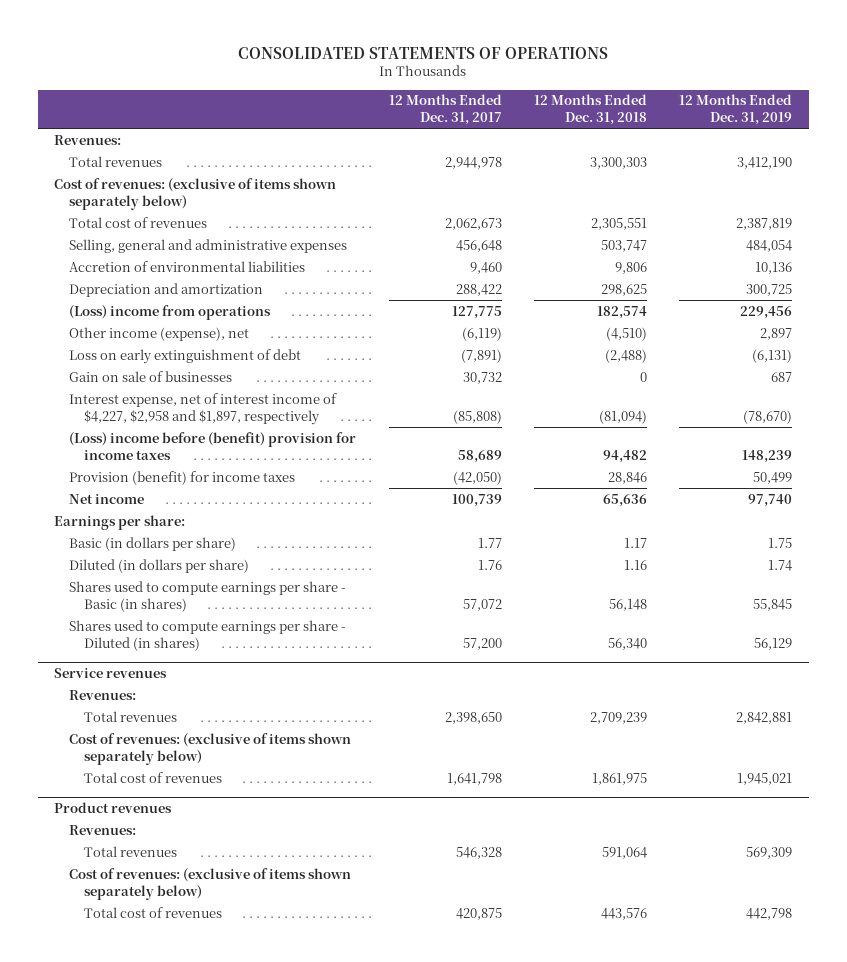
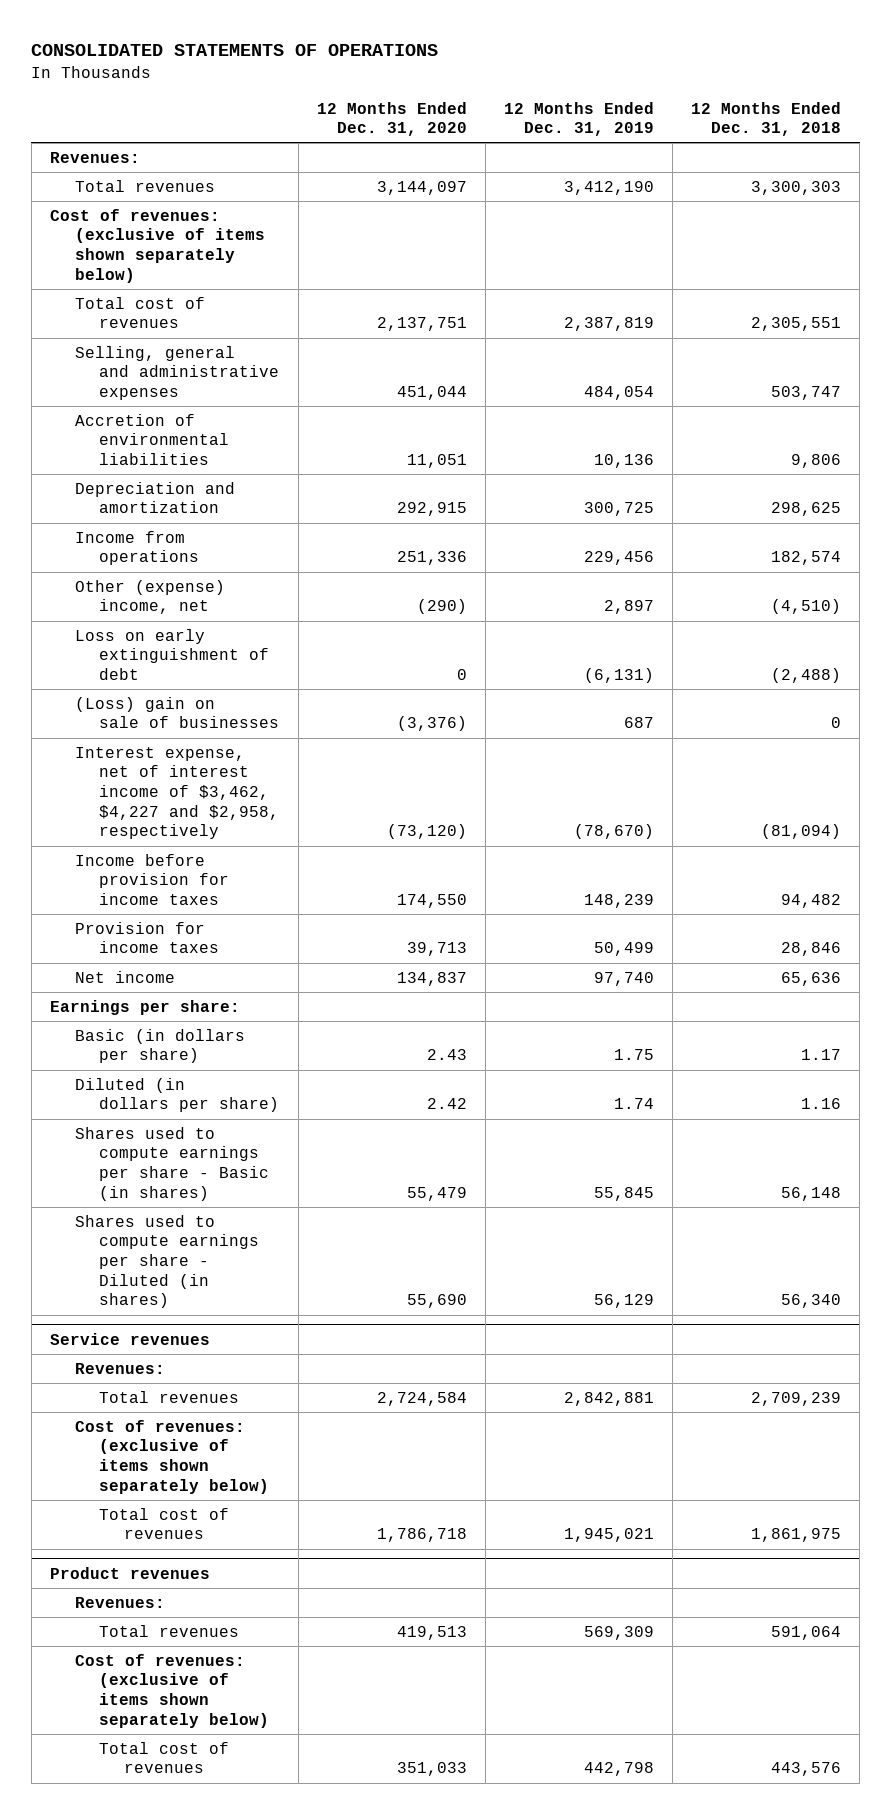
[388,94,502,126] 12 Months Ended Dec. 31, 2017 -> none
none -> [316,101,467,137] 12 Months Ended Dec. 31, 2020
[69,304,272,320] (Loss) income from operations -> [74,530,200,566] Income from operations
[69,326,250,341] Other income (expense), net -> [74,579,225,615] Other (expense) income, net
[69,370,233,382] Gain on sale of businesses -> [74,696,280,729] (Loss) gain on sale of businesses
[69,392,338,425] Interest expense, net of interest income of $4,227, $2,958 and $1,897, respectively -> [74,746,280,840] Interest expense, net of interest income of $3,462, $4,227 and $2,958, respectively
[69,431,357,460] (Loss) income before (benefit) provision for income taxes -> [74,853,230,906] Income before provision for income taxes
[69,470,296,485] Provision (benefit) for income taxes -> [74,921,220,954] Provision for income taxes

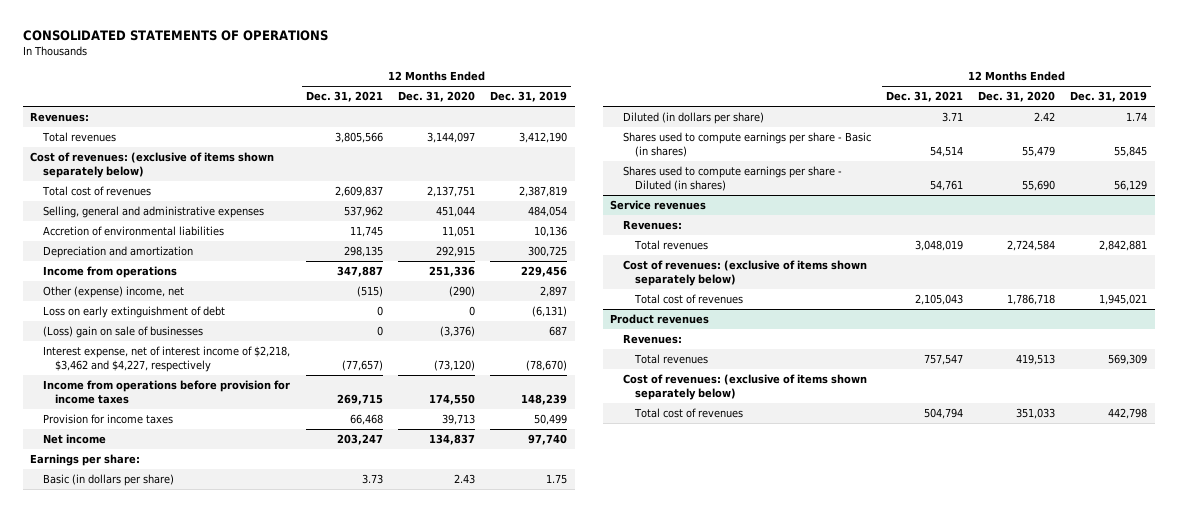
[690,101,841,137] 12 Months Ended Dec. 31, 2018 -> none
none -> [305,91,383,103] Dec. 31, 2021
[74,746,280,840] Interest expense, net of interest income of $3,462, $4,227 and $2,958, respectively -> [42,346,290,373] Interest expense, net of interest income of $2,218, $3,462 and $4,227, respectively
[74,853,230,906] Income before provision for income taxes -> [42,380,290,405] Income from operations before provision for income taxes

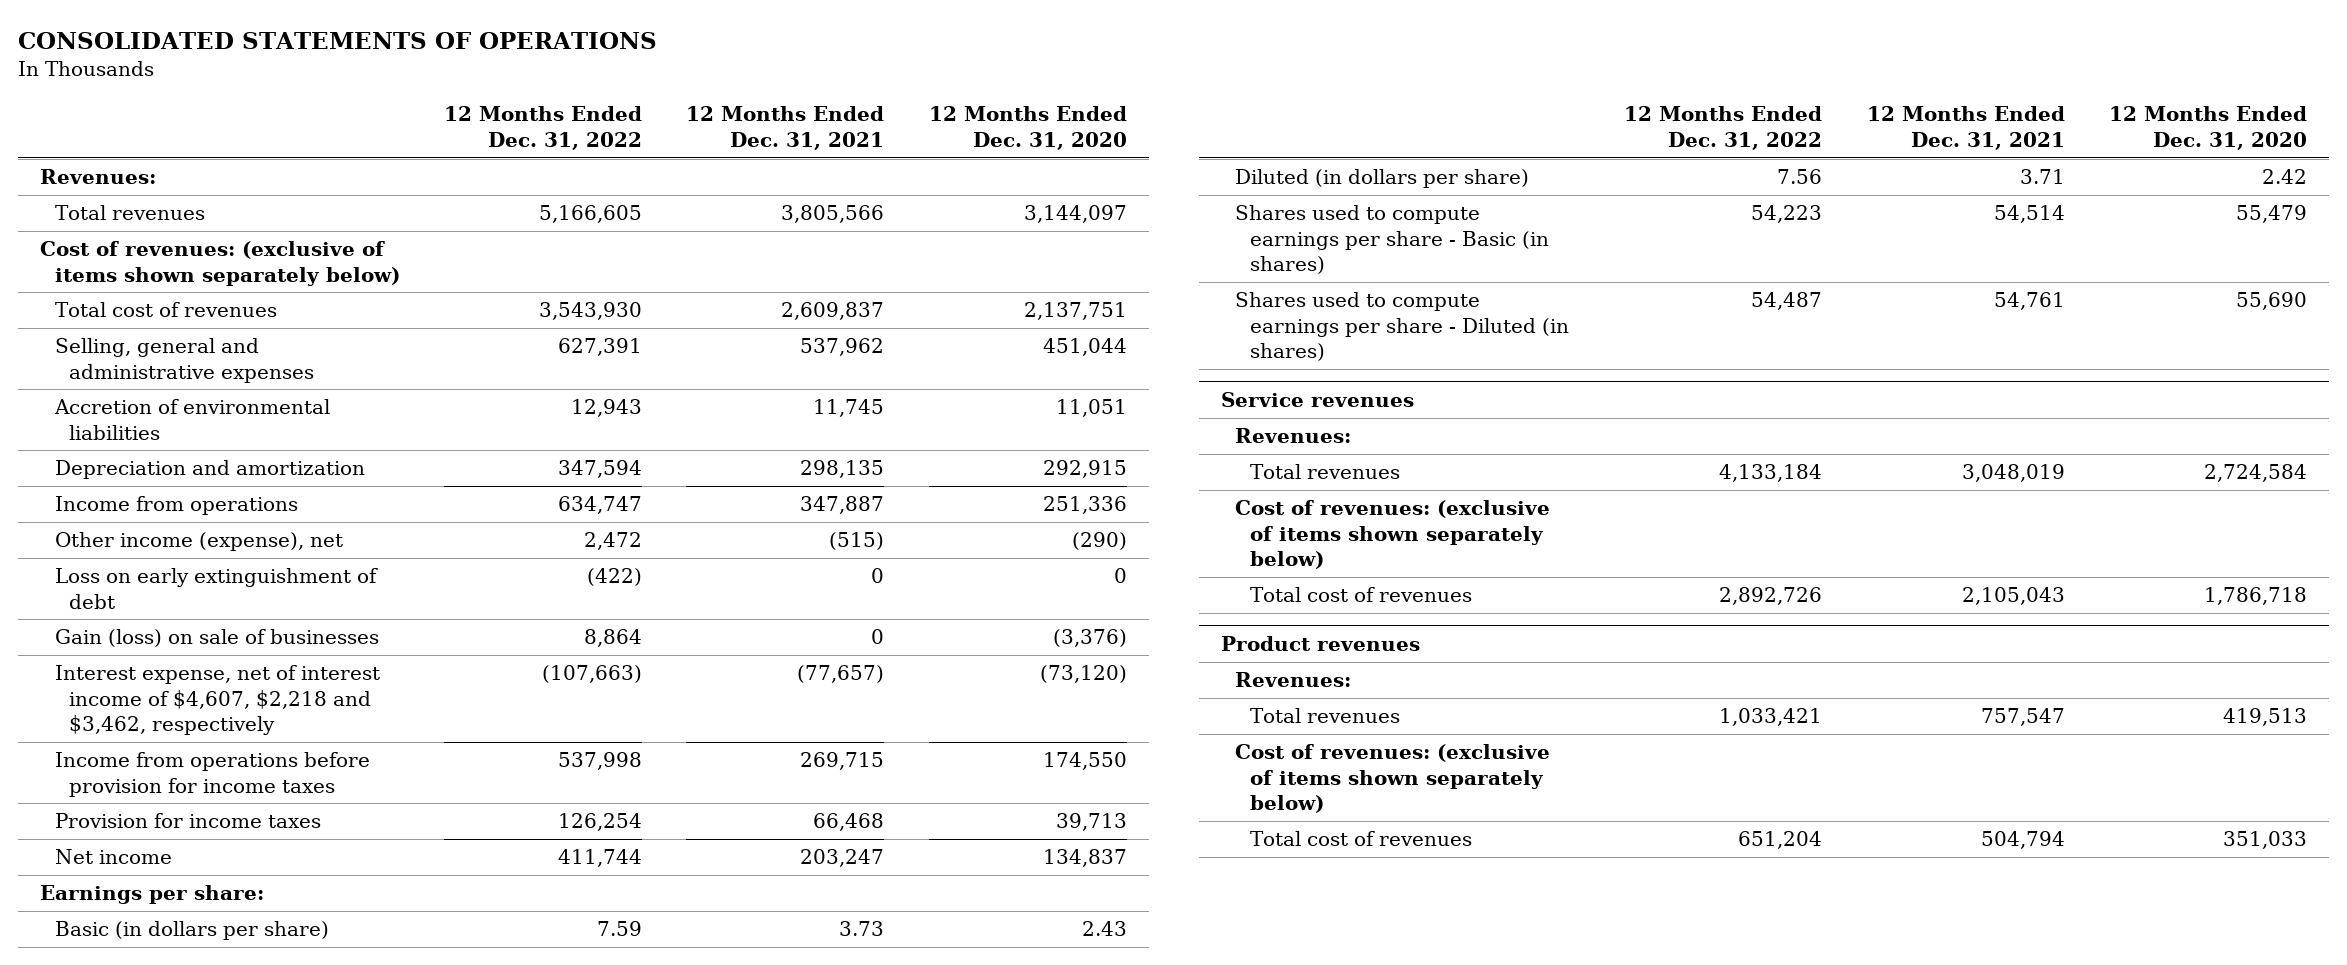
[490,91,568,103] Dec. 31, 2019 -> none
none -> [444,106,643,151] 12 Months Ended Dec. 31, 2022
[42,286,184,299] Other (expense) income, net -> [54,532,343,552] Other income (expense), net
[42,326,203,339] (Loss) gain on sale of businesses -> [54,629,379,648] Gain (loss) on sale of businesses
[42,346,290,373] Interest expense, net of interest income of $2,218, $3,462 and $4,227, respectively -> [54,665,380,736] Interest expense, net of interest income of $4,607, $2,218 and $3,462, respectively

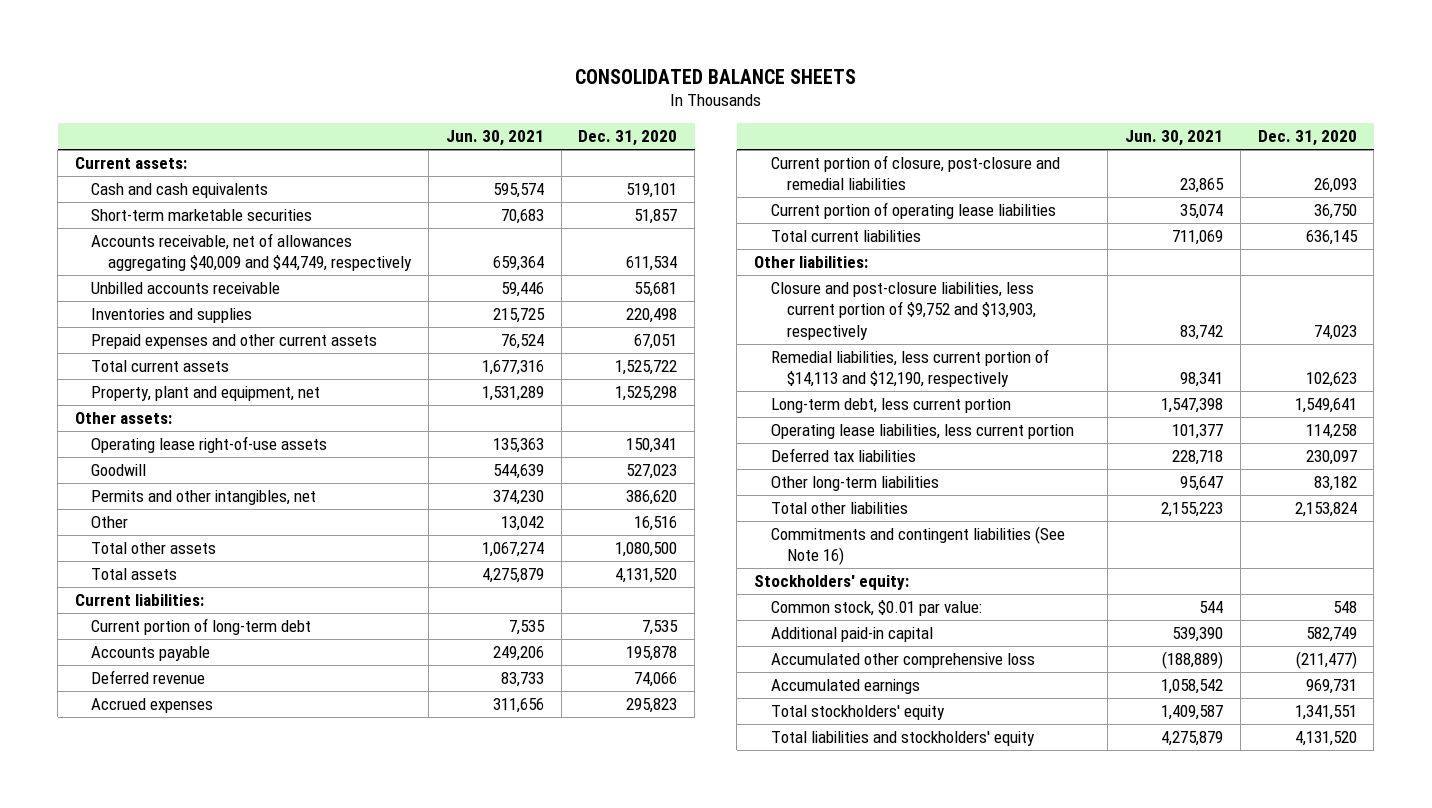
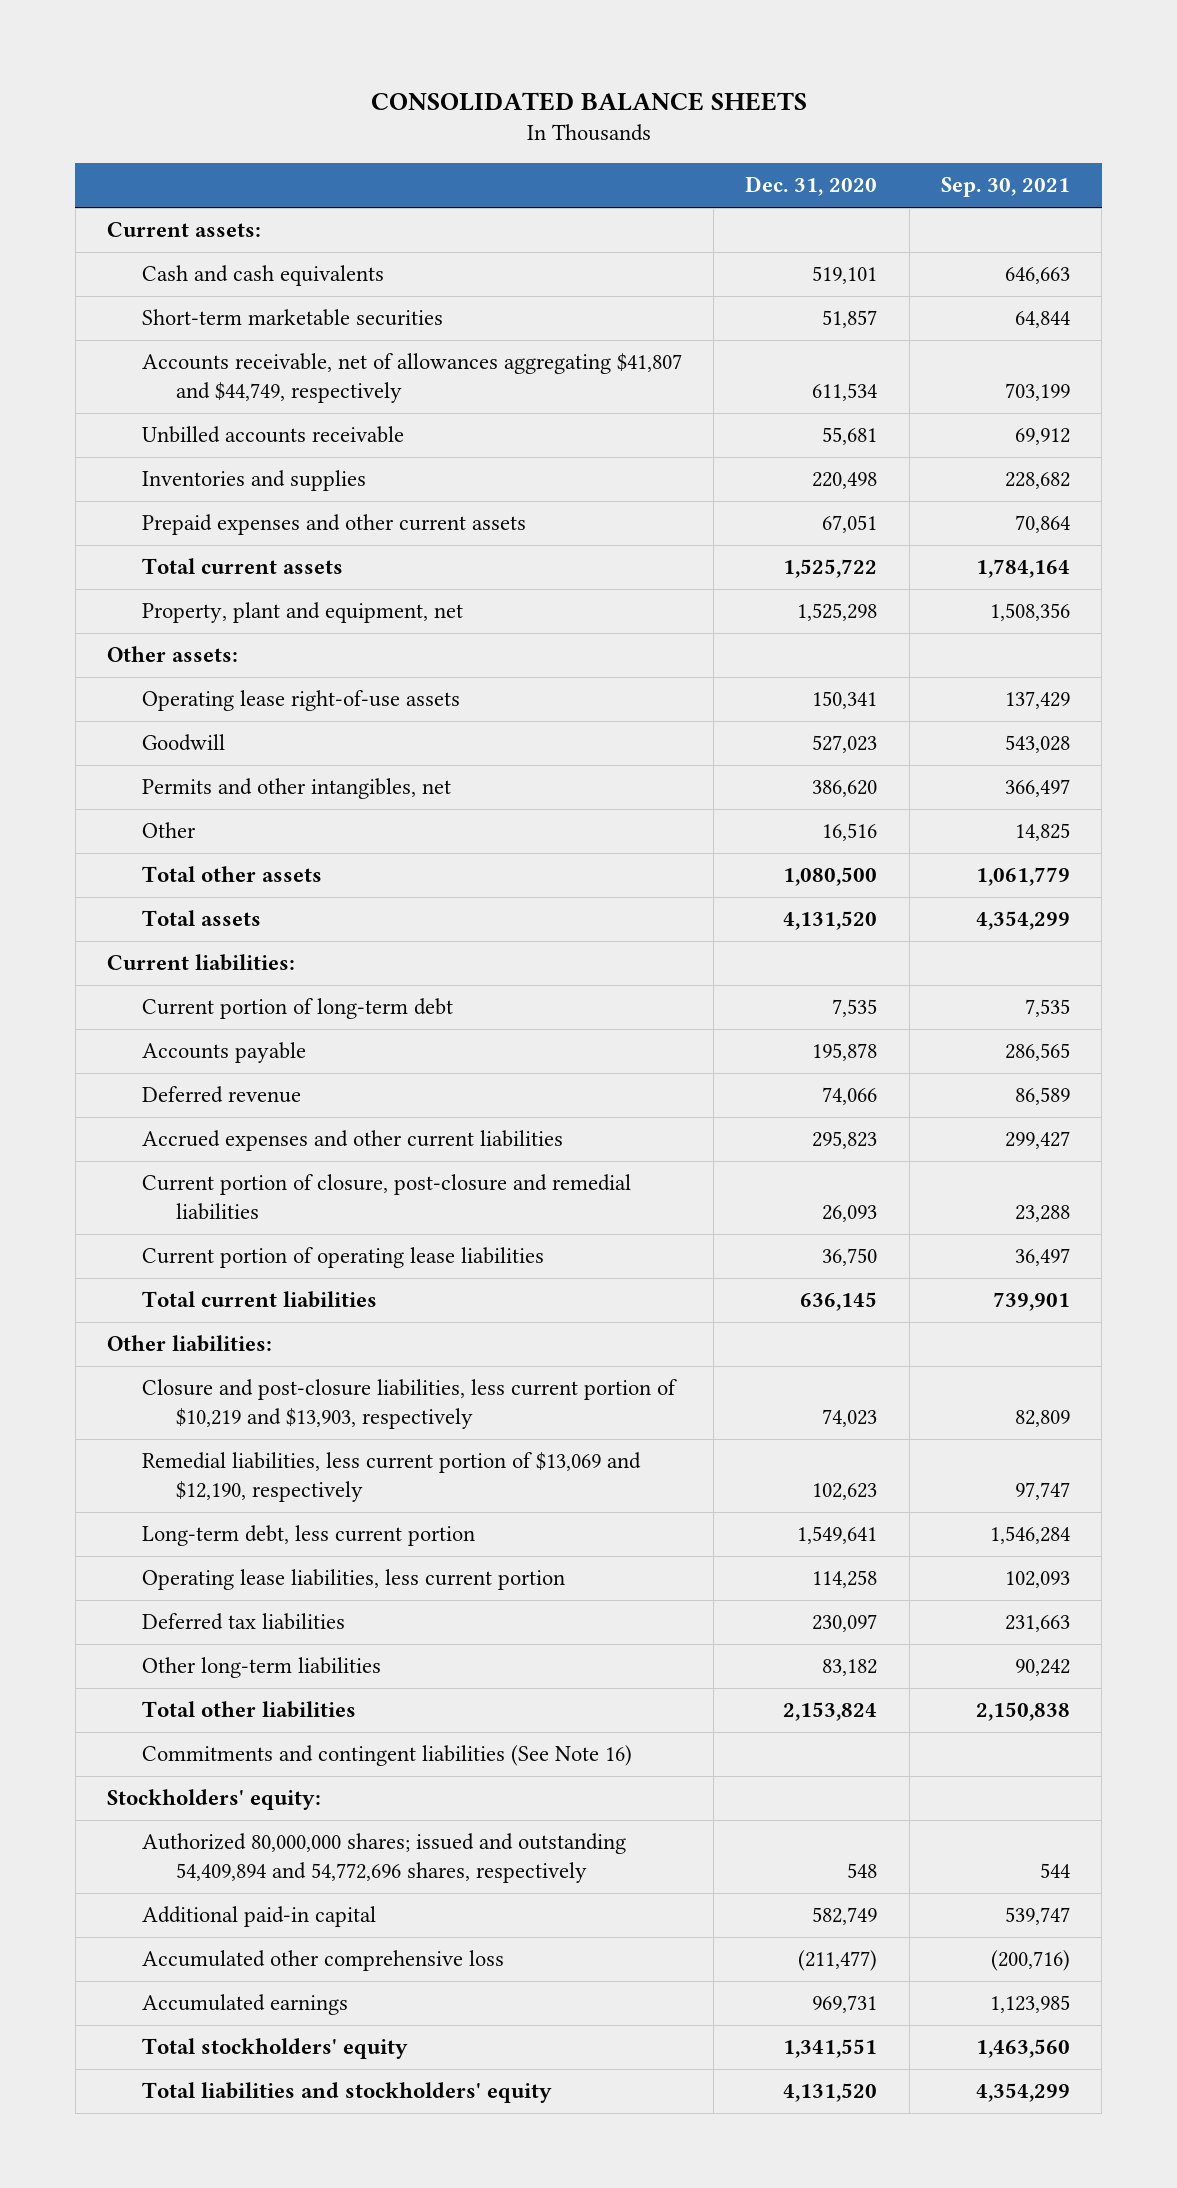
[445,130,544,147] Jun. 30, 2021 -> none
none -> [941,177,1071,198] Sep. 30, 2021
[91,232,412,272] Accounts receivable, net of allowances aggregating $40,009 and $44,749, respectively -> [141,353,682,404] Accounts receivable, net of allowances aggregating $41,807 and $44,749, respectively
[91,697,214,713] Accrued expenses -> [141,1130,563,1152] Accrued expenses and other current liabilities
[770,281,1036,340] Closure and post-closure liabilities, less current portion of $9,752 and $13,903, respectively -> [141,1379,677,1430] Closure and post-closure liabilities, less current portion of $10,219 and $13,903, respectively
[770,348,1049,388] Remedial liabilities, less current portion of $14,113 and $12,190, respectively -> [141,1452,641,1503] Remedial liabilities, less current portion of $13,069 and $12,190, respectively
[770,599,982,616] Common stock, $0.01 par value: -> [141,1833,626,1884] Authorized 80,000,000 shares; issued and outstanding 54,409,894 and 54,772,696 shares, respectively

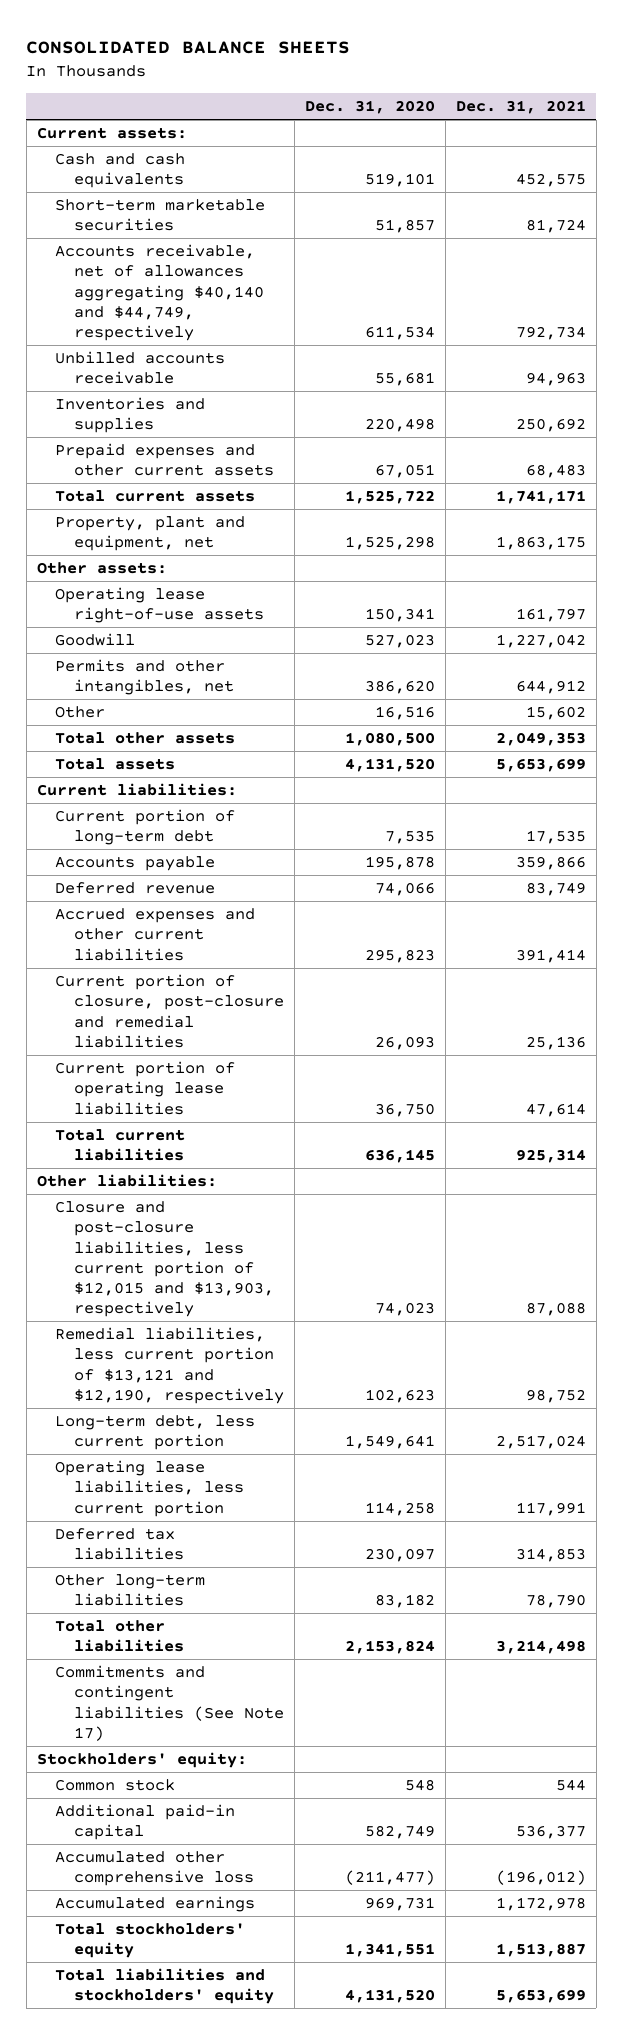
[941,177,1071,198] Sep. 30, 2021 -> none
none -> [455,100,586,115] Dec. 31, 2021
[141,353,682,404] Accounts receivable, net of allowances aggregating $41,807 and $44,749, respectively -> [55,244,264,342] Accounts receivable, net of allowances aggregating $40,140 and $44,749, respectively
[141,1379,677,1430] Closure and post-closure liabilities, less current portion of $10,219 and $13,903, respectively -> [55,1201,274,1318] Closure and post-closure liabilities, less current portion of $12,015 and $13,903, respectively
[141,1452,641,1503] Remedial liabilities, less current portion of $13,069 and $12,190, respectively -> [55,1327,284,1404] Remedial liabilities, less current portion of $13,121 and $12,190, respectively
[141,1745,632,1767] Commitments and contingent liabilities (See Note 16) -> [55,1665,284,1741] Commitments and contingent liabilities (See Note 17)
[141,1833,626,1884] Authorized 80,000,000 shares; issued and outstanding 54,409,894 and 54,772,696 shares, respectively -> [55,1779,176,1792] Common stock

